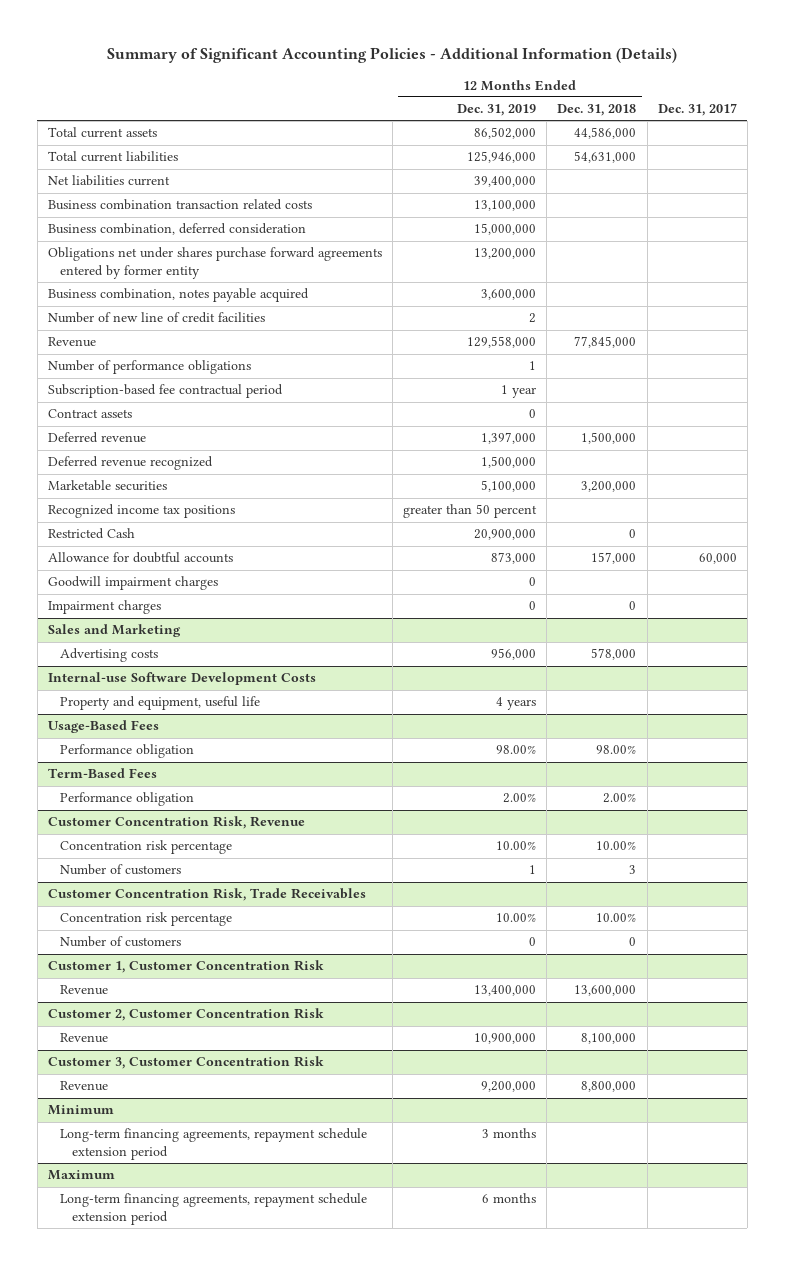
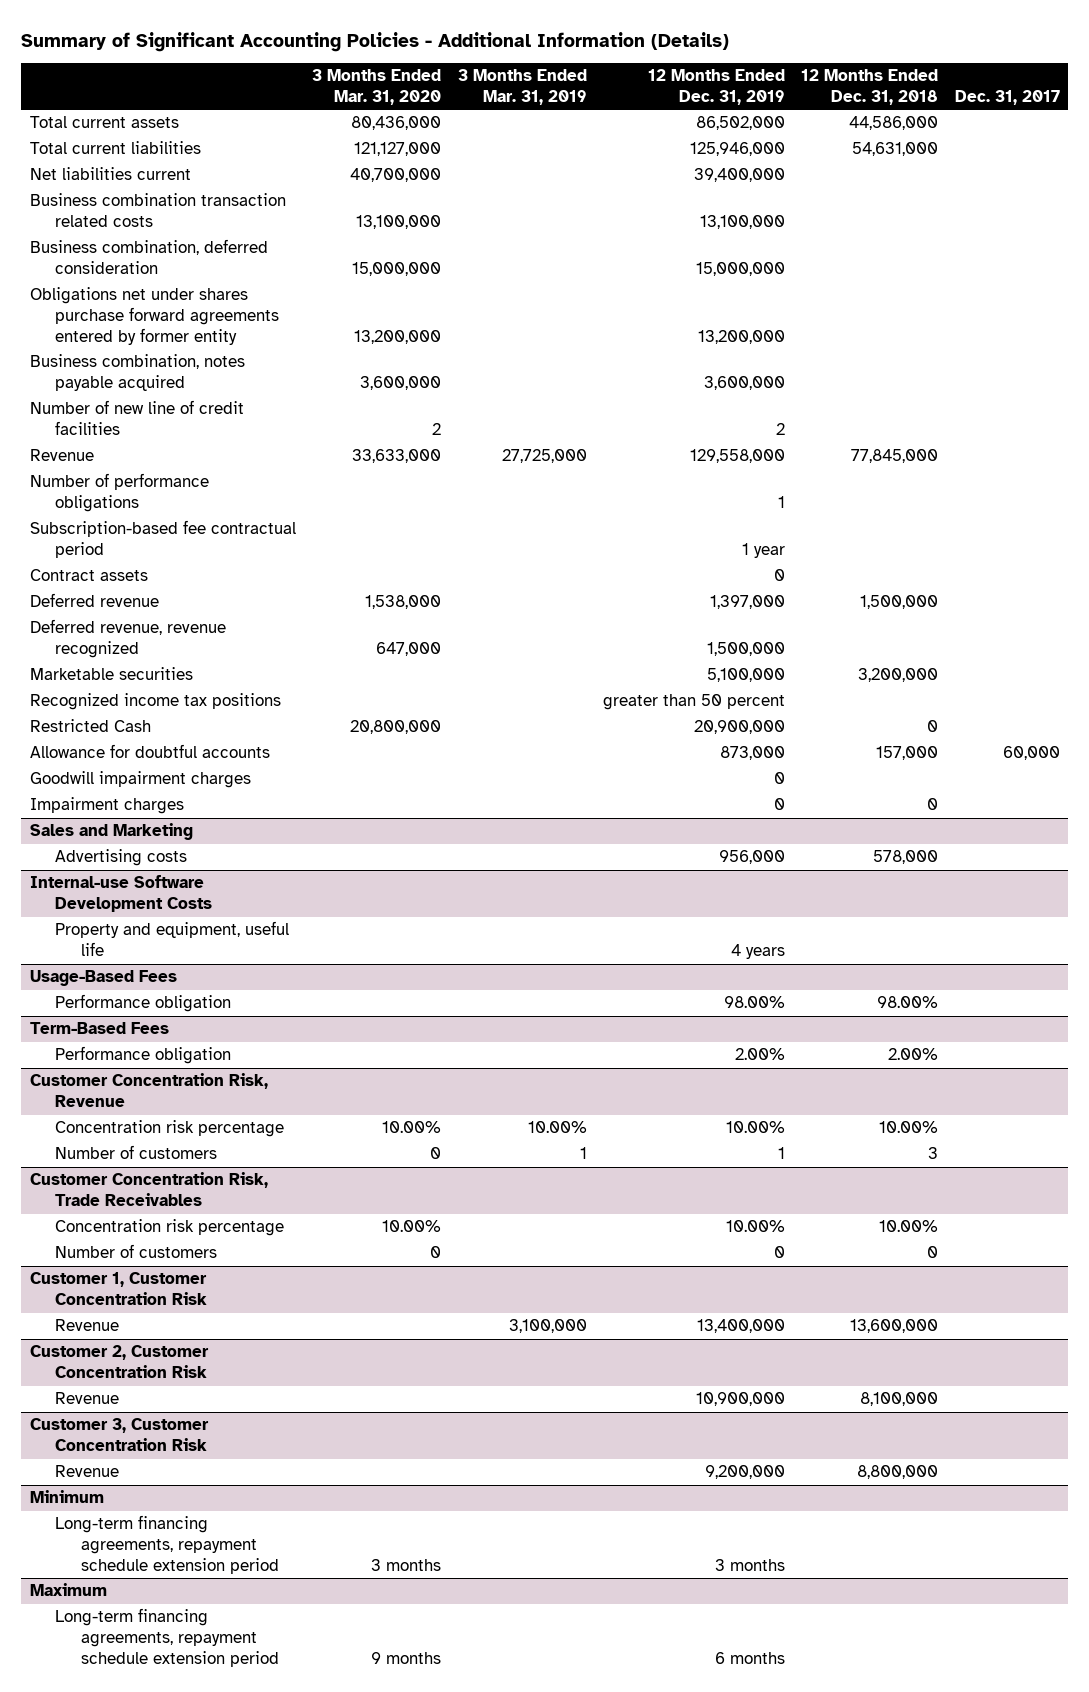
none -> [312,69,442,106] 3 Months Ended Mar. 31, 2020
none -> [457,69,587,106] 3 Months Ended Mar. 31, 2019
[47,456,213,471] Deferred revenue recognized -> [29,619,226,659] Deferred revenue, revenue recognized

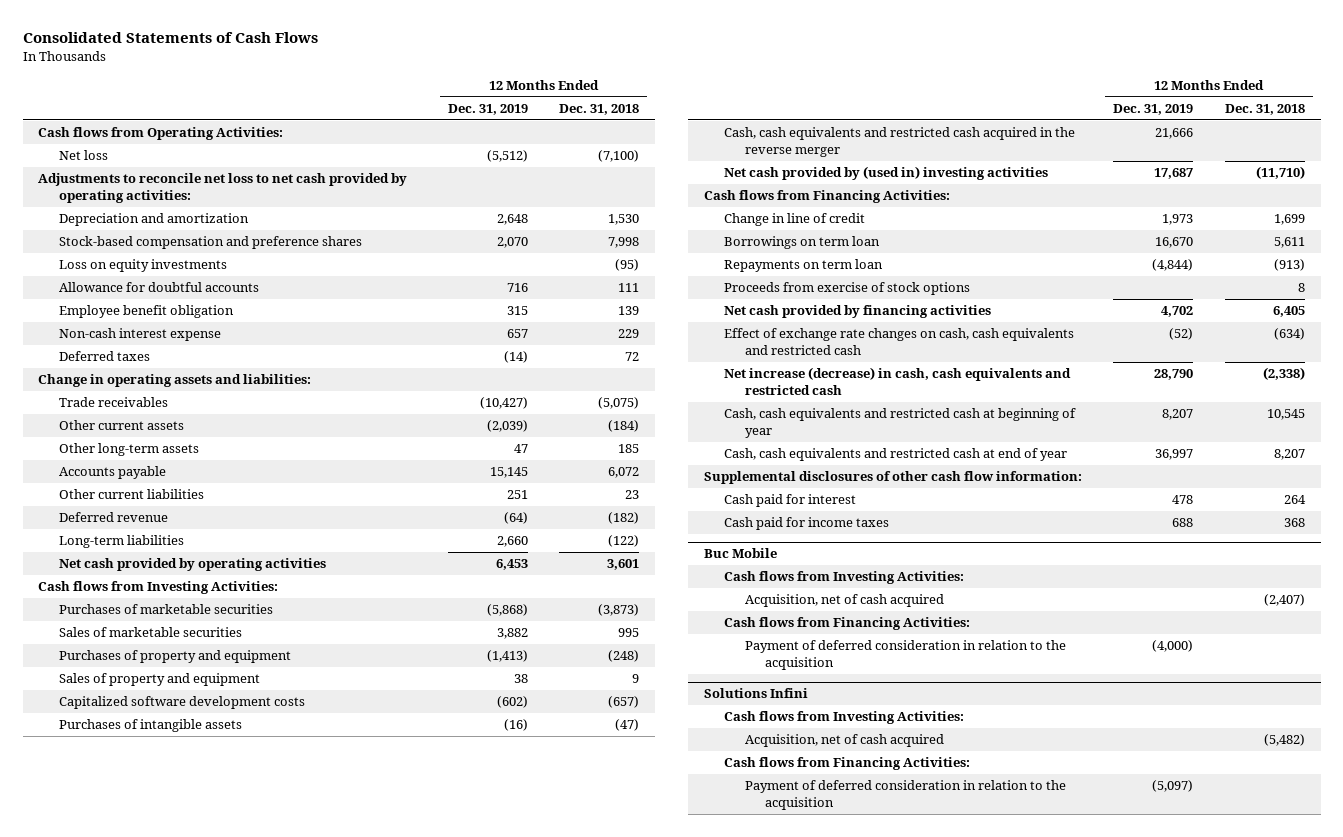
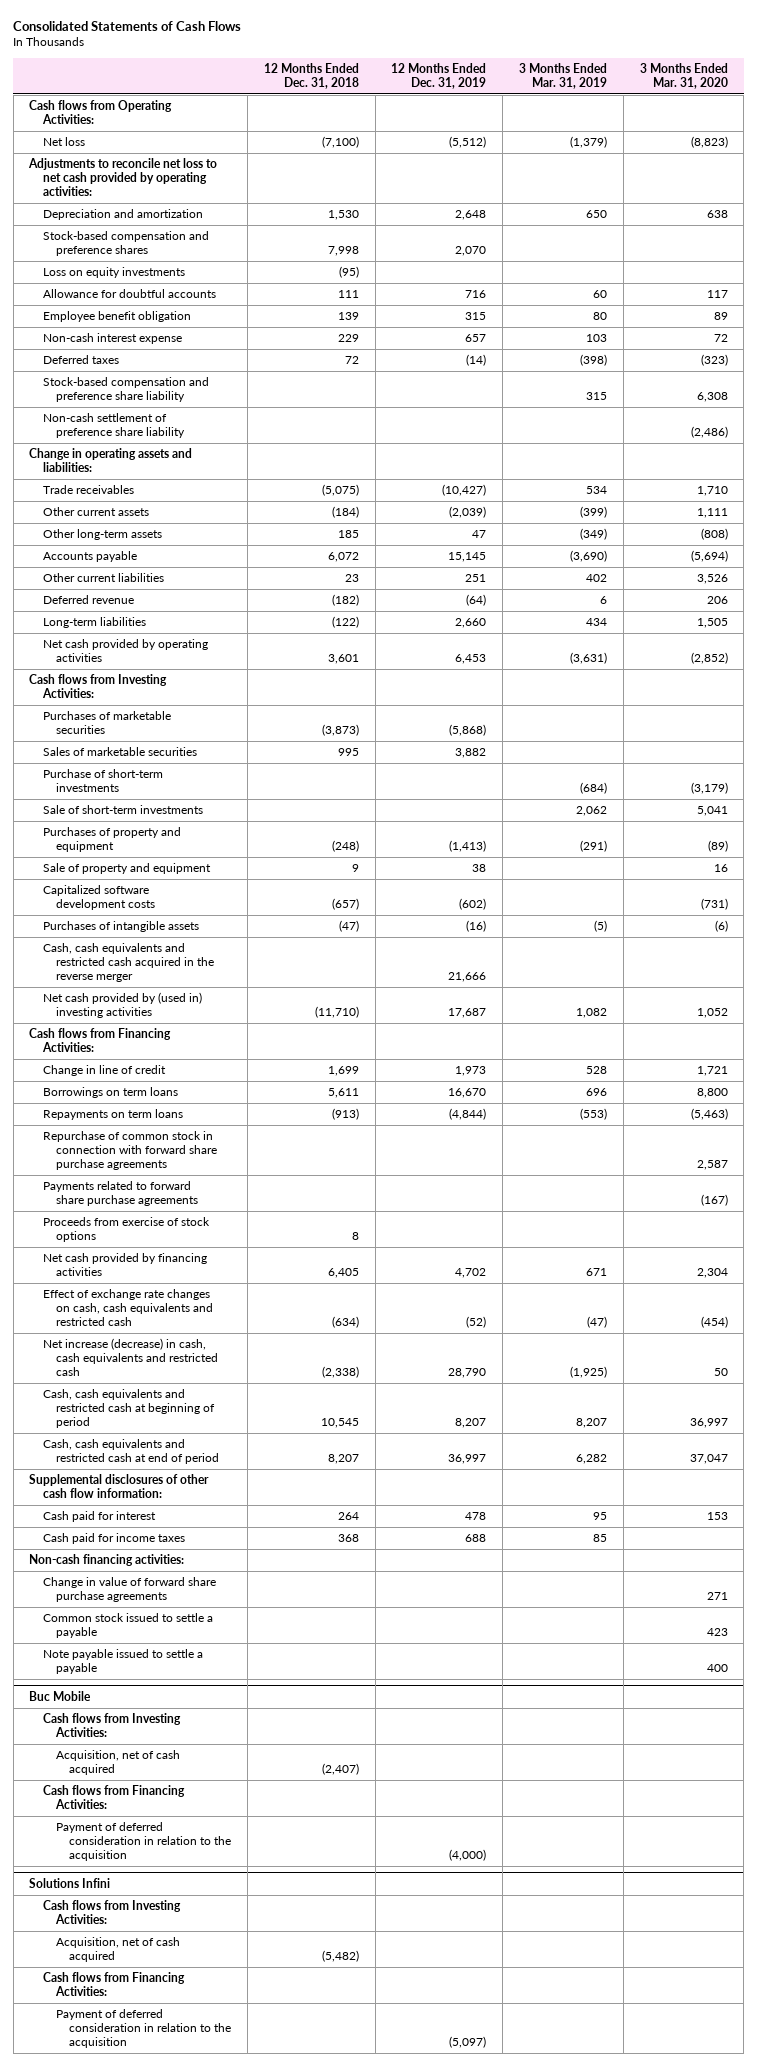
none -> [518,63,607,89] 3 Months Ended Mar. 31, 2019
none -> [639,63,728,89] 3 Months Ended Mar. 31, 2020
none -> [42,377,209,402] Stock-based compensation and preference share liability
none -> [42,413,185,438] Non-cash settlement of preference share liability
none -> [42,769,163,792] Purchase of short-term investments
none -> [42,805,203,815] Sale of short-term investments
[58,673,260,687] Sales of property and equipment -> [42,863,211,875] Sale of property and equipment
[724,236,881,250] Borrowings on term loan -> [42,1087,178,1099] Borrowings on term loans
[724,259,884,273] Repayments on term loan -> [42,1109,183,1121] Repayments on term loans
none -> [42,1131,217,1170] Repurchase of common stock in connection with forward share purchase agreements
none -> [42,1181,198,1206] Payments related to forward share purchase agreements
[724,408,1077,438] Cash, cash equivalents and restricted cash at beginning of year -> [42,1389,215,1428] Cash, cash equivalents and restricted cash at beginning of period
[724,448,1068,462] Cash, cash equivalents and restricted cash at end of year -> [42,1439,219,1464] Cash, cash equivalents and restricted cash at end of period
none -> [29,1554,185,1567] Non-cash financing activities:
none -> [42,1577,216,1602] Change in value of forward share purchase agreements
none -> [42,1613,213,1638] Common stock issued to settle a payable
none -> [42,1649,203,1674] Note payable issued to settle a payable

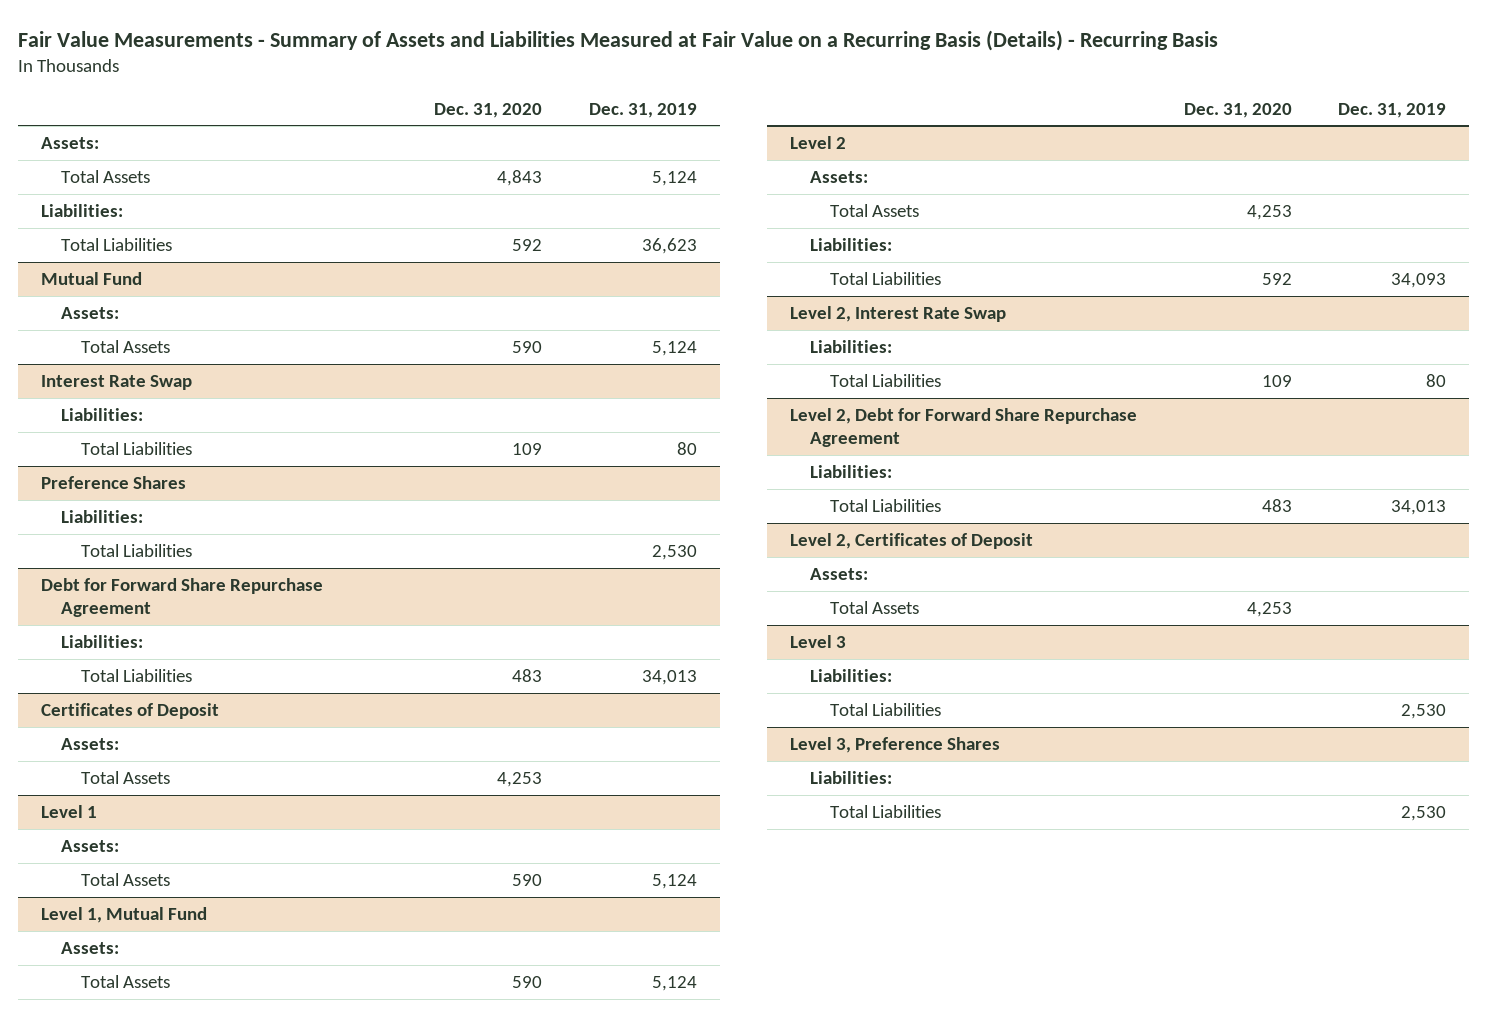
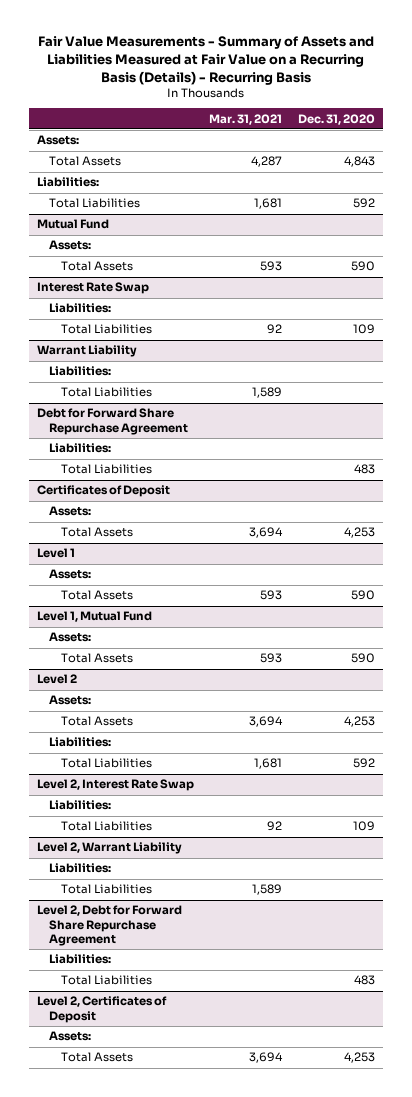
[588,102,697,118] Dec. 31, 2019 -> none
none -> [209,113,283,125] Mar. 31, 2021
[40,476,186,490] Preference Shares -> [36,345,137,358] Warrant Liability
none -> [36,842,182,855] Level 2, Warrant Liability
none -> [48,863,111,874] Liabilities:
none -> [60,884,152,895] Total Liabilities
[790,635,847,649] Level 3 -> none
[810,669,893,683] Liabilities: -> none
[830,703,942,717] Total Liabilities -> none
[790,737,1001,754] Level 3, Preference Shares -> none
[810,771,893,785] Liabilities: -> none
[830,805,942,819] Total Liabilities -> none

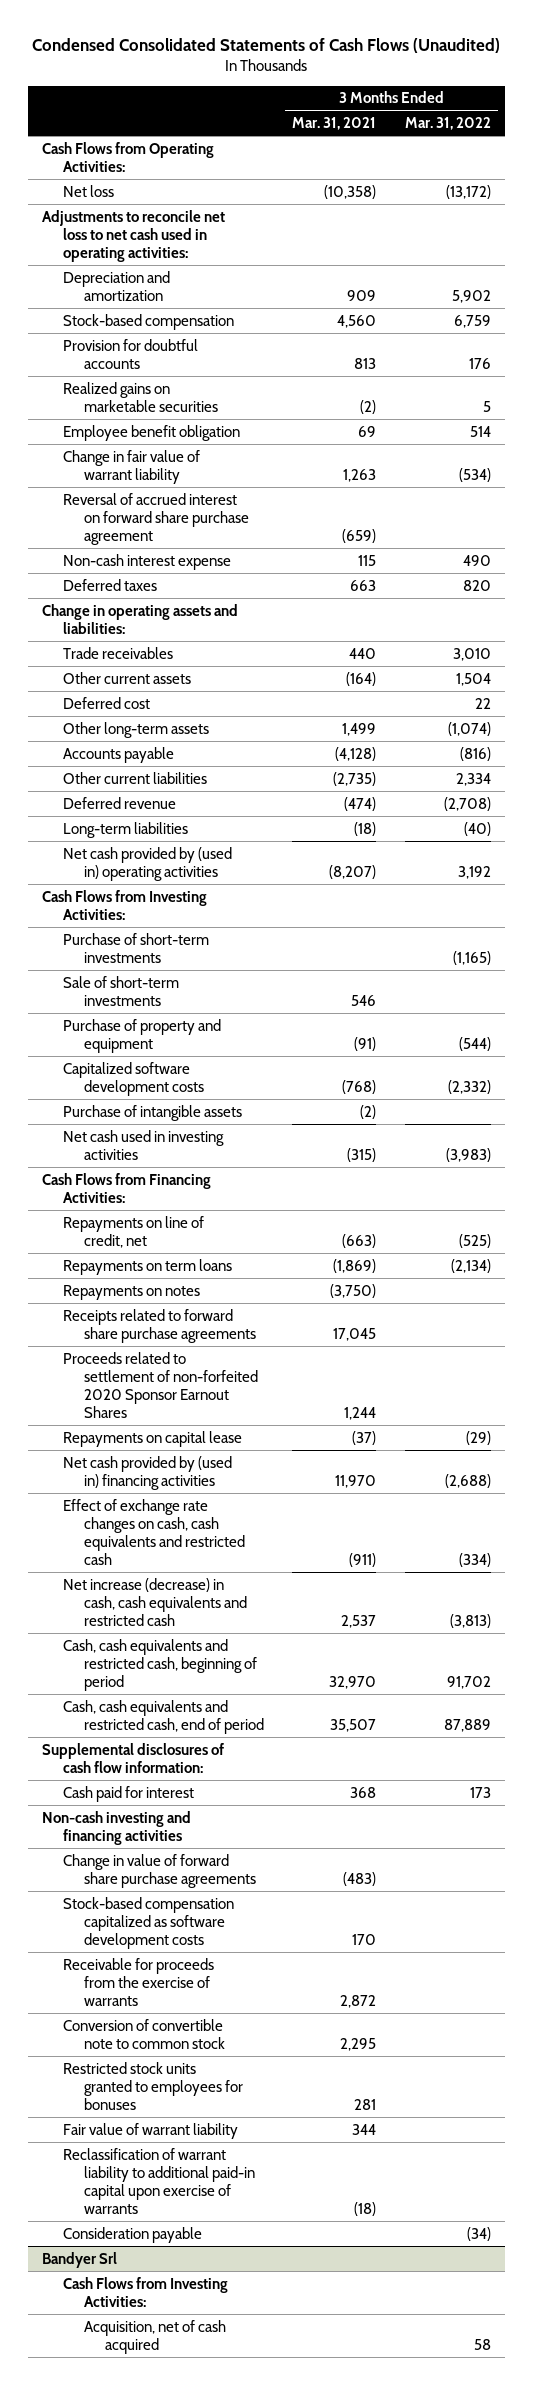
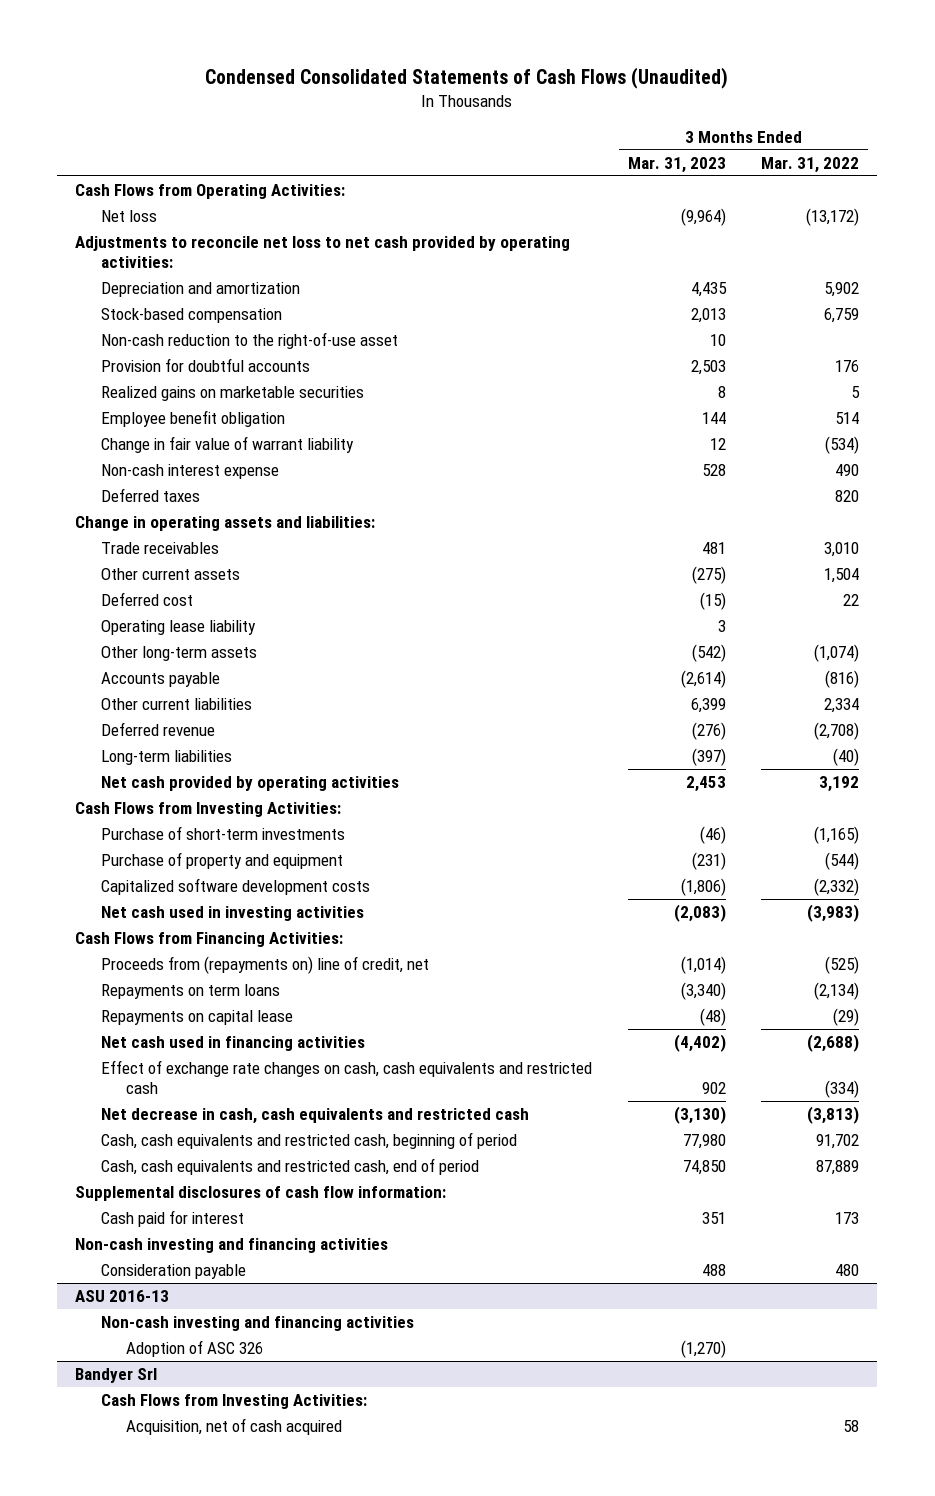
[292,117,377,131] Mar. 31, 2021 -> none
none -> [627,156,726,173] Mar. 31, 2023
[41,209,225,263] Adjustments to reconcile net loss to net cash used in operating activities: -> [75,235,571,269] Adjustments to reconcile net loss to net cash provided by operating activities:
none -> [100,331,398,349] Non-cash reduction to the right-of-use asset
[63,492,250,546] Reversal of accrued interest on forward share purchase agreement -> none
none -> [100,619,256,635] Operating lease liability
[63,846,233,881] Net cash provided by (used in) operating activities -> [100,775,399,791] Net cash provided by operating activities
[63,975,180,1006] Sale of short-term investments -> none
[63,1104,243,1121] Purchase of intangible assets -> none
[63,1215,205,1248] Repayments on line of credit, net -> [100,955,429,974] Proceeds from (repayments on) line of credit, net
[63,1284,201,1300] Repayments on notes -> none
[63,1308,257,1343] Receipts related to forward share purchase agreements -> none
[63,1351,259,1419] Proceeds related to settlement of non-forfeited 2020 Sponsor Earnout Shares -> none
[63,1455,233,1490] Net cash provided by (used in) financing activities -> [100,1035,365,1051] Net cash used in financing activities
[63,1577,248,1627] Net increase (decrease) in cash, cash equivalents and restricted cash -> [100,1107,529,1124] Net decrease in cash, cash equivalents and restricted cash
[63,1853,257,1888] Change in value of forward share purchase agreements -> none
[63,1896,235,1950] Stock-based compensation capitalized as software development costs -> none
[63,1957,215,2007] Receivable for proceeds from the exercise of warrants -> none
[63,2018,226,2049] Conversion of convertible note to common stock -> none
[63,2061,244,2111] Restricted stock units granted to employees for bonuses -> none
[63,2122,239,2139] Fair value of warrant liability -> none
[63,2147,256,2215] Reclassification of warrant liability to additional paid-in capital upon exercise of warrants -> none
[466,2226,491,2241] (34) -> [835,1263,860,1276] 480
none -> [75,1289,170,1302] ASU 2016-13
none -> [100,1315,414,1331] Non-cash investing and financing activities
none -> [126,1339,264,1357] Adoption of ASC 326

